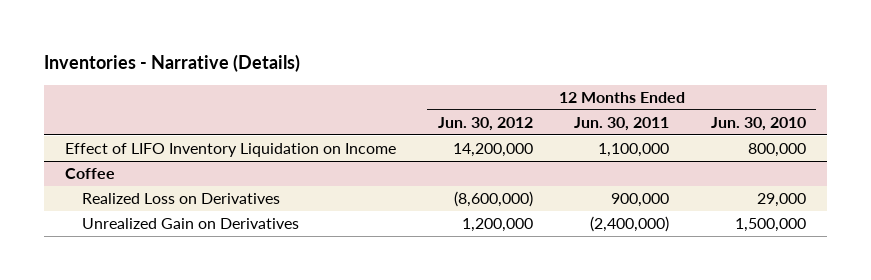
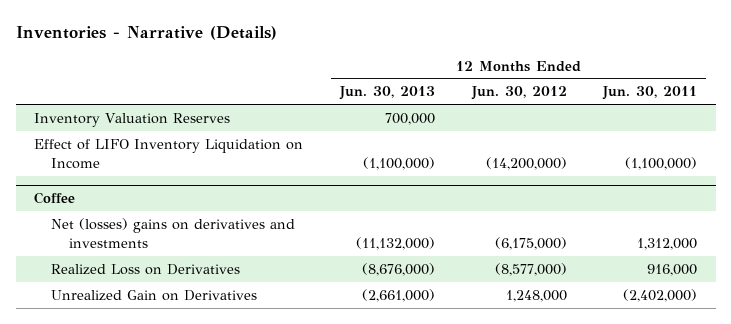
[710,116,806,131] Jun. 30, 2010 -> none
none -> [338,86,435,101] Jun. 30, 2013
none -> [34,112,231,127] Inventory Valuation Reserves
[452,143,533,158] 14,200,000 -> [485,156,567,170] (14,200,000)
[598,143,670,158] 1,100,000 -> [625,156,698,170] (1,100,000)
none -> [51,217,296,248] Net (losses) gains on derivatives and investments
[453,191,533,208] (8,600,000) -> [494,262,567,276] (8,577,000)
[611,193,670,208] 900,000 -> [647,263,698,276] 916,000
[461,218,533,233] 1,200,000 -> [505,289,567,302] 1,248,000
[590,216,670,233] (2,400,000) -> [623,288,698,302] (2,402,000)

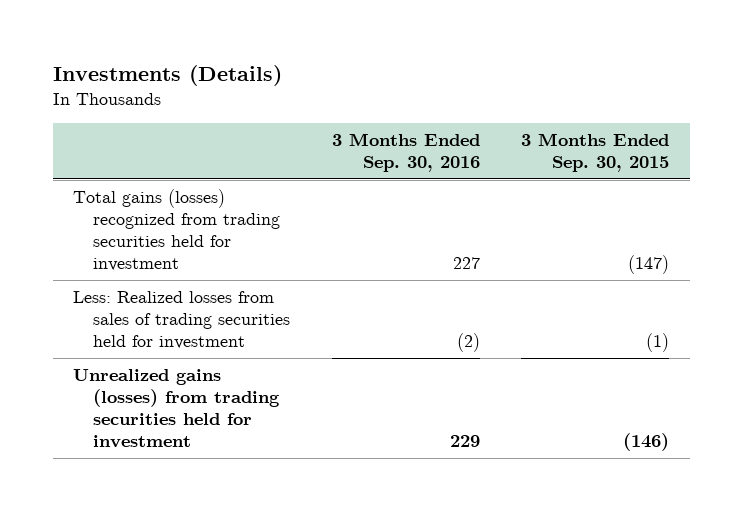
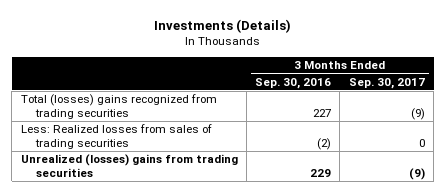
[521,133,670,173] 3 Months Ended Sep. 30, 2015 -> none
none -> [348,77,425,89] Sep. 30, 2017
[73,189,281,271] Total gains (losses) recognized from trading securities held for investment -> [20,94,217,119] Total (losses) gains recognized from trading securities
[73,291,291,350] Less: Realized losses from sales of trading securities held for investment -> [20,124,212,149] Less: Realized losses from sales of trading securities
[73,369,281,448] Unrealized gains (losses) from trading securities held for investment -> [20,154,238,177] Unrealized (losses) gains from trading securities

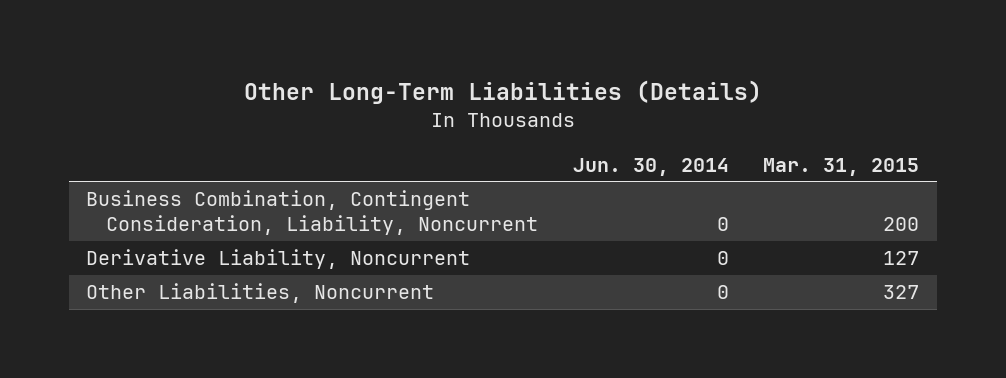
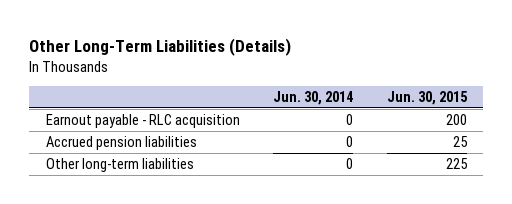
[763,157,920,176] Mar. 31, 2015 -> none
none -> [386,91,468,106] Jun. 30, 2015
[86,190,539,236] Business Combination, Contingent Consideration, Liability, Noncurrent -> [45,113,240,128] Earnout payable - RLC acquisition
[86,249,471,270] Derivative Liability, Noncurrent -> [45,135,197,150] Accrued pension liabilities
[86,283,435,304] Other Liabilities, Noncurrent -> [45,157,194,172] Other long-term liabilities

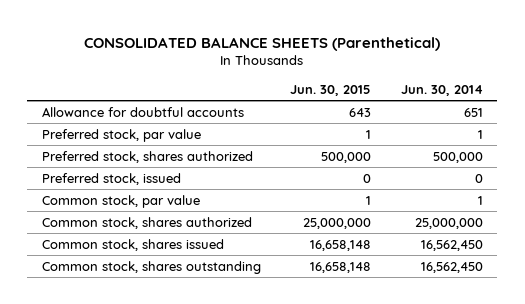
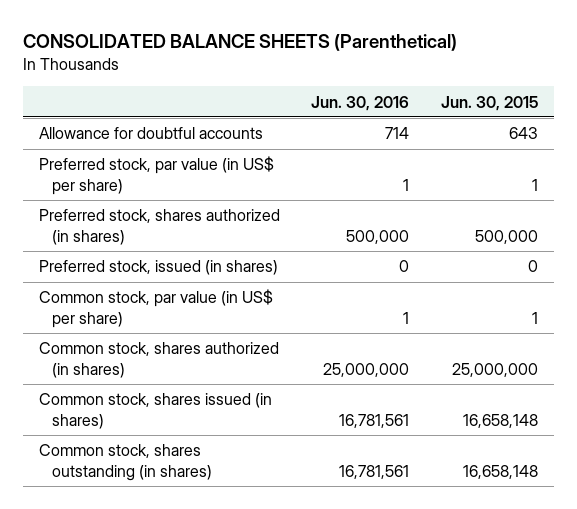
[400,85,483,97] Jun. 30, 2014 -> none
none -> [311,95,410,111] Jun. 30, 2016
[41,128,201,142] Preferred stock, par value -> [38,156,274,196] Preferred stock, par value (in US$ per share)
[41,150,253,163] Preferred stock, shares authorized -> [38,209,280,246] Preferred stock, shares authorized (in shares)
[41,172,181,185] Preferred stock, issued -> [38,260,278,276] Preferred stock, issued (in shares)
[41,194,200,208] Common stock, par value -> [38,289,273,329] Common stock, par value (in US$ per share)
[41,216,252,229] Common stock, shares authorized -> [38,342,279,379] Common stock, shares authorized (in shares)
[41,238,224,251] Common stock, shares issued -> [38,393,272,430] Common stock, shares issued (in shares)
[41,260,261,274] Common stock, shares outstanding -> [38,444,212,482] Common stock, shares outstanding (in shares)

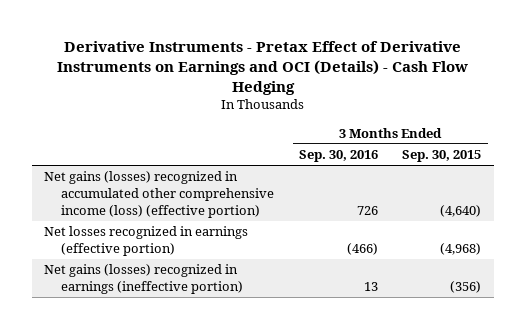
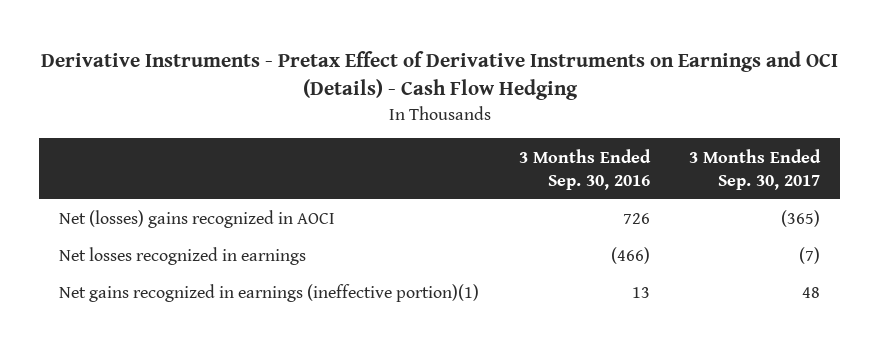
[402,150,482,163] Sep. 30, 2015 -> none
none -> [689,148,822,190] 3 Months Ended Sep. 30, 2017
[44,171,274,218] Net gains (losses) recognized in accumulated other comprehensive income (loss) (effective portion) -> [58,210,335,229] Net (losses) gains recognized in AOCI
[44,226,249,256] Net losses recognized in earnings (effective portion) -> [58,247,306,266] Net losses recognized in earnings
[44,264,243,294] Net gains (losses) recognized in earnings (ineffective portion) -> [58,284,479,303] Net gains recognized in earnings (ineffective portion)(1)

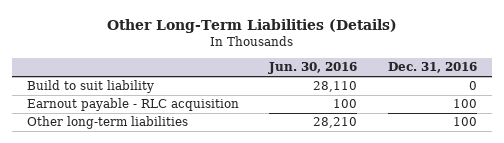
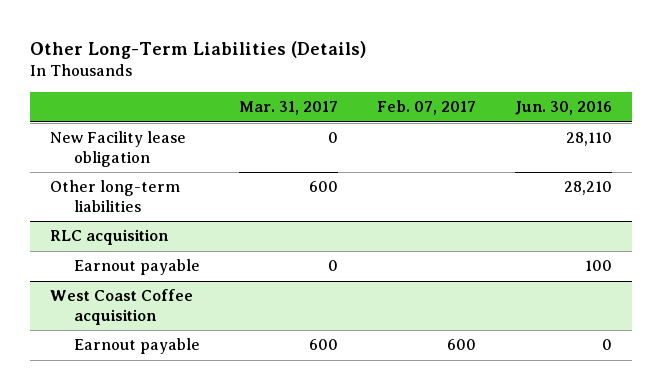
[387,62,477,74] Dec. 31, 2016 -> none
none -> [238,101,338,116] Mar. 31, 2017
none -> [377,100,477,116] Feb. 07, 2017
[26,98,239,112] Earnout payable - RLC acquisition -> none
[26,80,154,94] Build to suit liability -> [49,131,186,167] New Facility lease obligation
none -> [49,229,169,246] RLC acquisition
none -> [73,259,200,276] Earnout payable
none -> [49,289,193,325] West Coast Coffee acquisition
none -> [73,338,200,355] Earnout payable

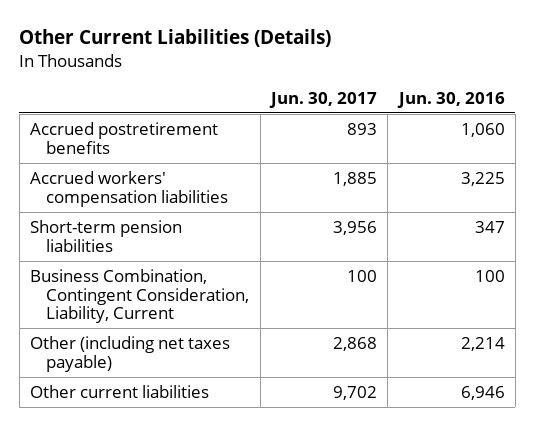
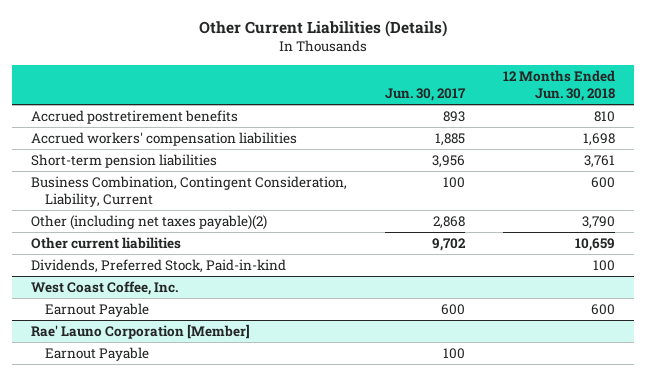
[396,91,505,108] Jun. 30, 2016 -> none
none -> [503,69,616,101] 12 Months Ended Jun. 30, 2018
[29,335,230,372] Other (including net taxes payable) -> [31,215,268,231] Other (including net taxes payable)(2)
none -> [31,259,287,274] Dividends, Preferred Stock, Paid-in-kind
none -> [31,281,179,296] West Coast Coffee, Inc.
none -> [45,303,150,318] Earnout Payable
none -> [31,324,251,340] Rae' Launo Corporation [Member]
none -> [45,347,150,362] Earnout Payable

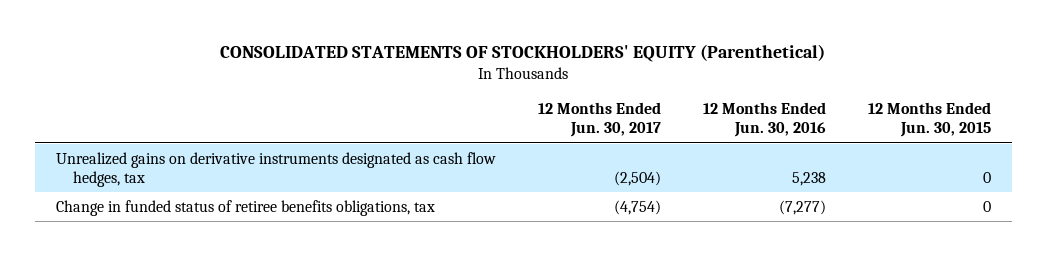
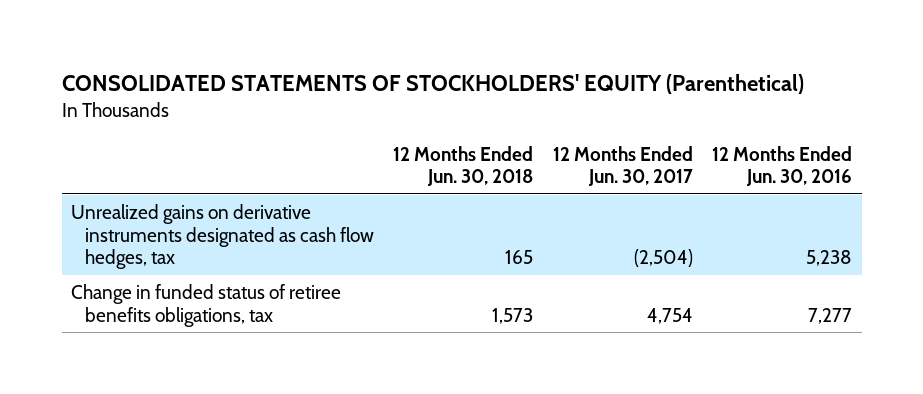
[867,101,991,138] 12 Months Ended Jun. 30, 2015 -> none
none -> [393,145,534,187] 12 Months Ended Jun. 30, 2018
[613,199,661,215] (4,754) -> [646,307,693,324] 4,754
[778,199,826,215] (7,277) -> [808,307,853,324] 7,277

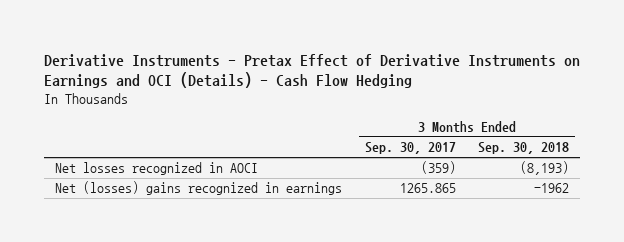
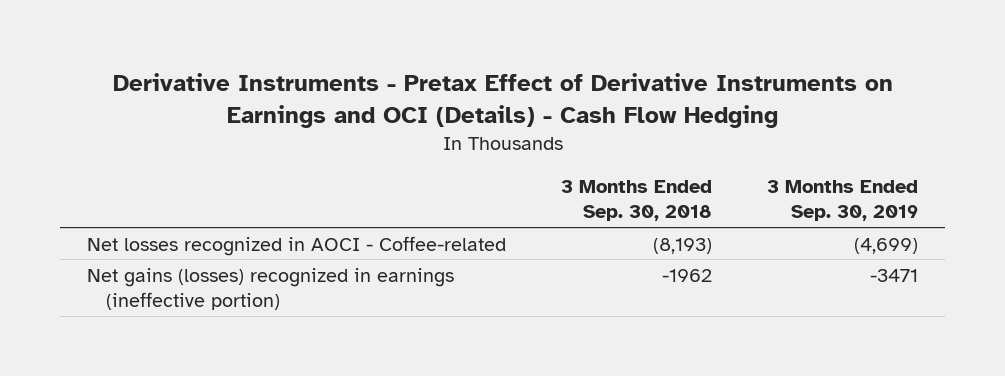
[364,142,456,155] Sep. 30, 2017 -> none
none -> [766,179,918,222] 3 Months Ended Sep. 30, 2019
[55,162,259,176] Net losses recognized in AOCI -> [87,235,507,256] Net losses recognized in AOCI - Coffee-related
[55,181,343,196] Net (losses) gains recognized in earnings -> [87,267,455,311] Net gains (losses) recognized in earnings (ineffective portion)

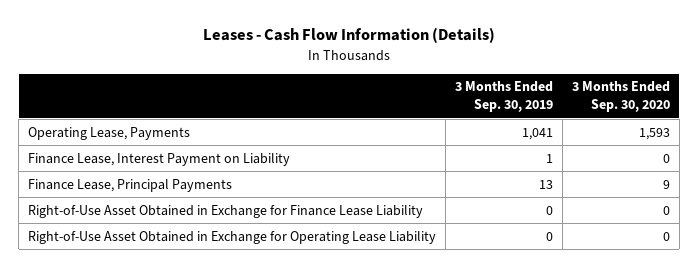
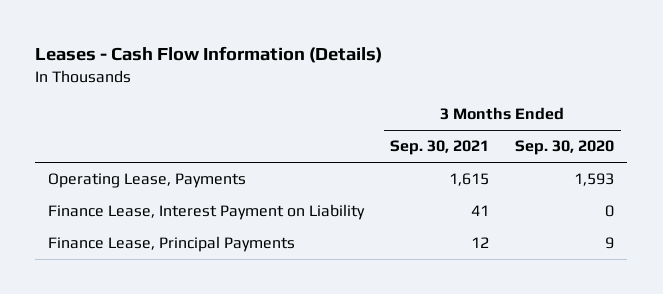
[454,81,553,113] 3 Months Ended Sep. 30, 2019 -> none
none -> [390,140,490,156] Sep. 30, 2021
[27,204,423,218] Right-of-Use Asset Obtained in Exchange for Finance Lease Liability -> none
[27,230,436,244] Right-of-Use Asset Obtained in Exchange for Operating Lease Liability -> none

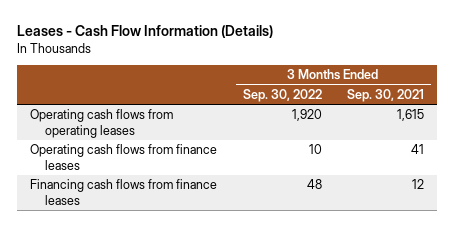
[515,140,615,156] Sep. 30, 2020 -> none
none -> [242,88,322,102] Sep. 30, 2022
[48,173,247,189] Operating Lease, Payments -> [29,109,173,138] Operating cash flows from operating leases
[48,204,366,221] Finance Lease, Interest Payment on Liability -> [29,144,217,170] Operating cash flows from finance leases
[48,236,296,253] Finance Lease, Principal Payments -> [29,179,217,205] Financing cash flows from finance leases

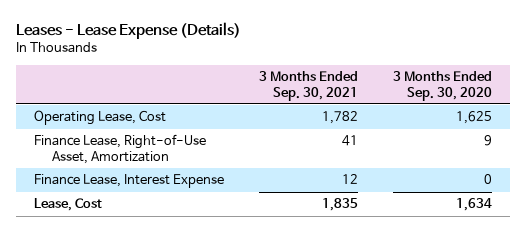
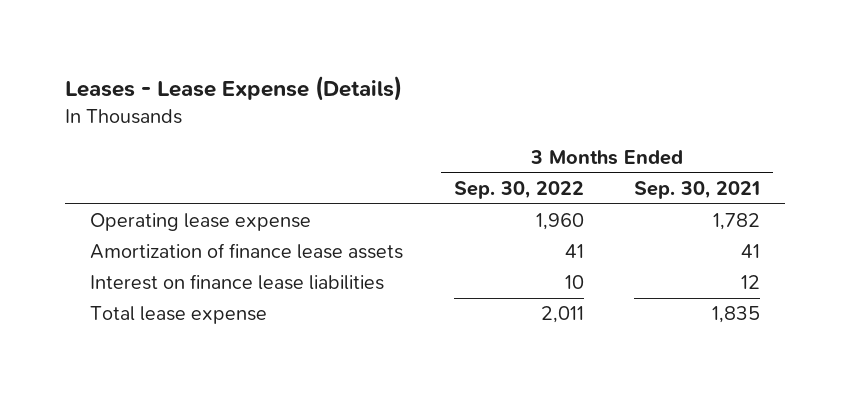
[393,70,493,101] 3 Months Ended Sep. 30, 2020 -> none
none -> [453,180,584,199] Sep. 30, 2022
[33,110,166,126] Operating Lease, Cost -> [90,213,312,232] Operating lease expense
[33,134,206,165] Finance Lease, Right-of-Use Asset, Amortization -> [90,243,404,260] Amortization of finance lease assets
[33,174,224,189] Finance Lease, Interest Expense -> [90,274,385,291] Interest on finance lease liabilities
[33,198,102,212] Lease, Cost -> [90,306,268,325] Total lease expense

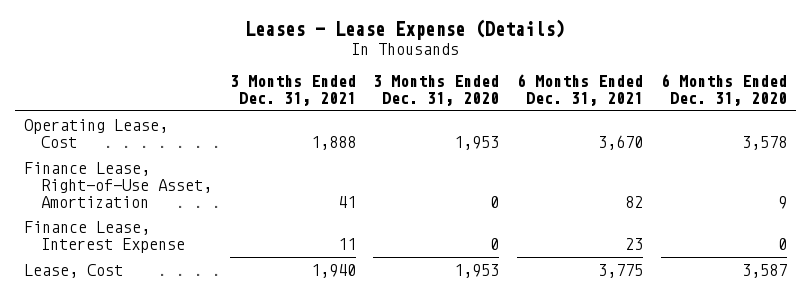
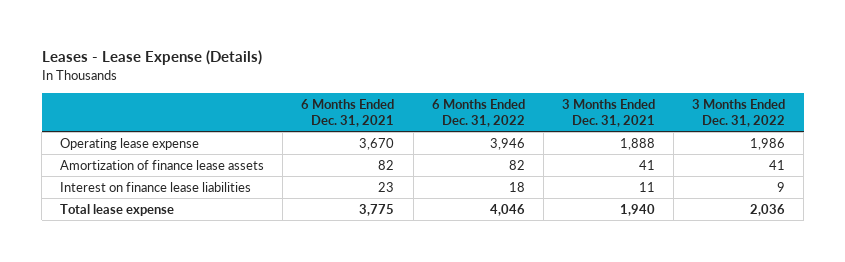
[373,75,500,107] 3 Months Ended Dec. 31, 2020 -> none
[660,74,787,107] 6 Months Ended Dec. 31, 2020 -> none
none -> [431,99,525,127] 6 Months Ended Dec. 31, 2022
none -> [692,99,786,127] 3 Months Ended Dec. 31, 2022
[24,119,169,148] Operating Lease, Cost -> [60,137,200,150] Operating lease expense
[24,162,212,208] Finance Lease, Right-of-Use Asset, Amortization -> [60,159,265,170] Amortization of finance lease assets
[24,221,185,253] Finance Lease, Interest Expense -> [60,181,252,192] Interest on finance lease liabilities
[24,264,124,279] Lease, Cost -> [60,203,175,216] Total lease expense

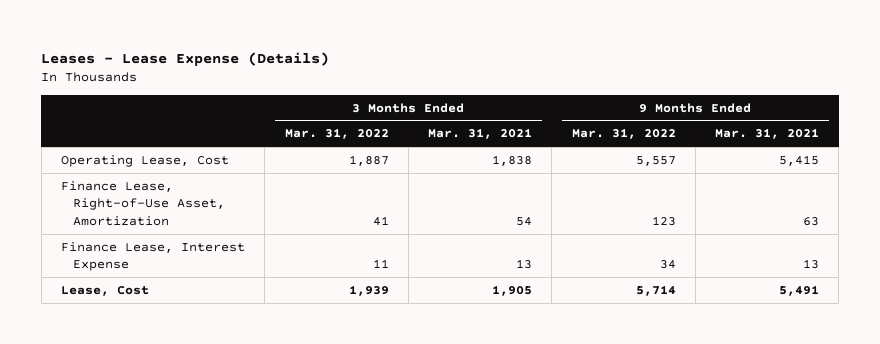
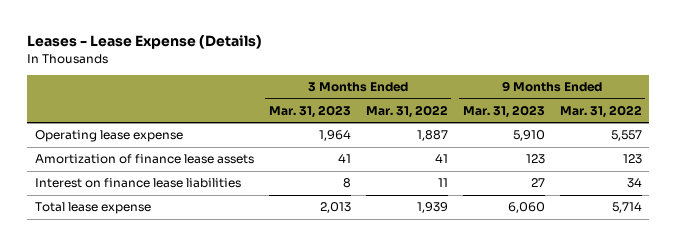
[428,128,533,140] Mar. 31, 2021 -> none
[714,128,819,140] Mar. 31, 2021 -> none
none -> [268,104,351,118] Mar. 31, 2023
none -> [462,104,545,118] Mar. 31, 2023
[61,154,230,167] Operating Lease, Cost -> [34,130,183,143] Operating lease expense
[61,180,226,227] Finance Lease, Right-of-Use Asset, Amortization -> [34,154,254,165] Amortization of finance lease assets
[61,241,246,272] Finance Lease, Interest Expense -> [34,178,241,189] Interest on finance lease liabilities
[61,285,150,296] Lease, Cost -> [34,202,151,215] Total lease expense

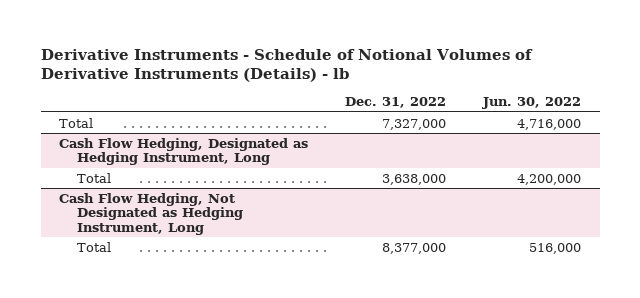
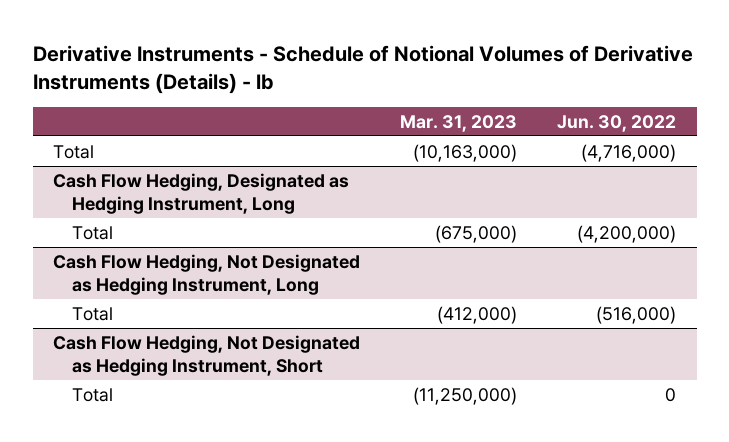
[345,97,447,109] Dec. 31, 2022 -> none
none -> [400,114,518,132] Mar. 31, 2023
[517,118,582,130] 4,716,000 -> [581,143,677,162] (4,716,000)
[517,173,582,185] 4,200,000 -> [577,224,677,243] (4,200,000)
[529,242,582,254] 516,000 -> [596,305,677,324] (516,000)
none -> [52,334,360,376] Cash Flow Hedging, Not Designated as Hedging Instrument, Short
none -> [71,387,113,402] Total

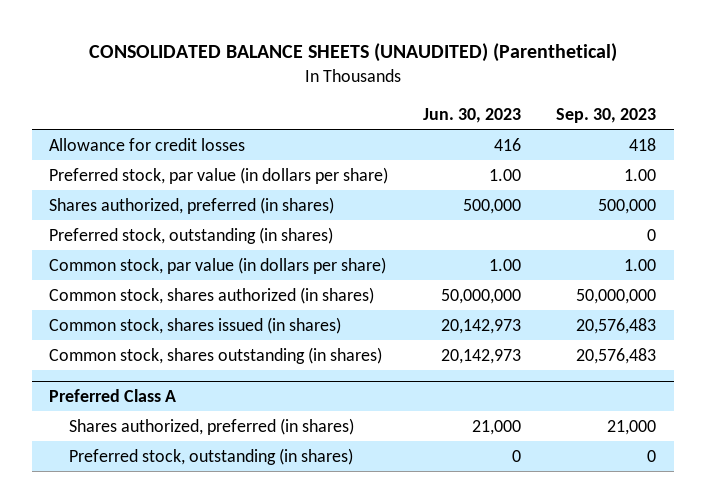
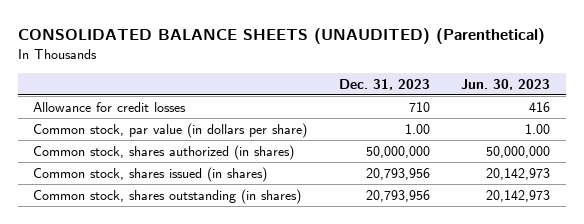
[556,107,657,123] Sep. 30, 2023 -> none
none -> [338,78,430,90] Dec. 31, 2023
[49,166,389,184] Preferred stock, par value (in dollars per share) -> none
[49,196,335,214] Shares authorized, preferred (in shares) -> none
[49,226,334,244] Preferred stock, outstanding (in shares) -> none
[49,388,177,402] Preferred Class A -> none
[68,417,354,435] Shares authorized, preferred (in shares) -> none
[68,447,353,465] Preferred stock, outstanding (in shares) -> none

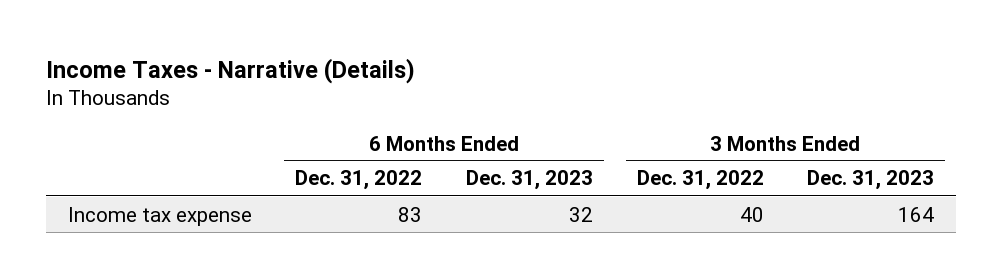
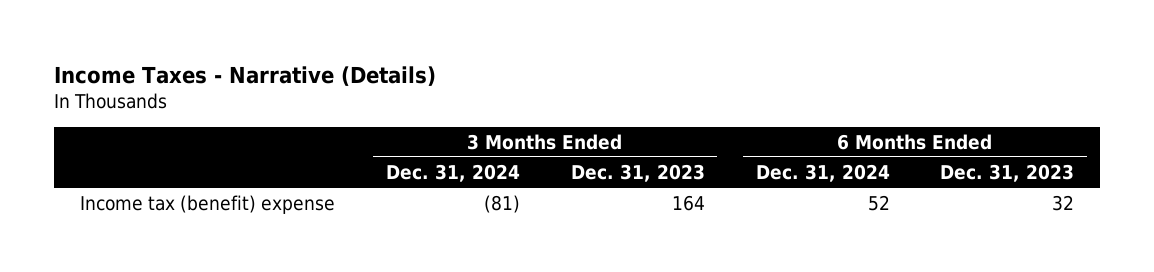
[295,170,423,191] Dec. 31, 2022 -> none
[636,170,764,191] Dec. 31, 2022 -> none
none -> [385,163,520,182] Dec. 31, 2024
none -> [755,163,890,182] Dec. 31, 2024
[67,206,252,226] Income tax expense -> [79,194,335,214] Income tax (benefit) expense

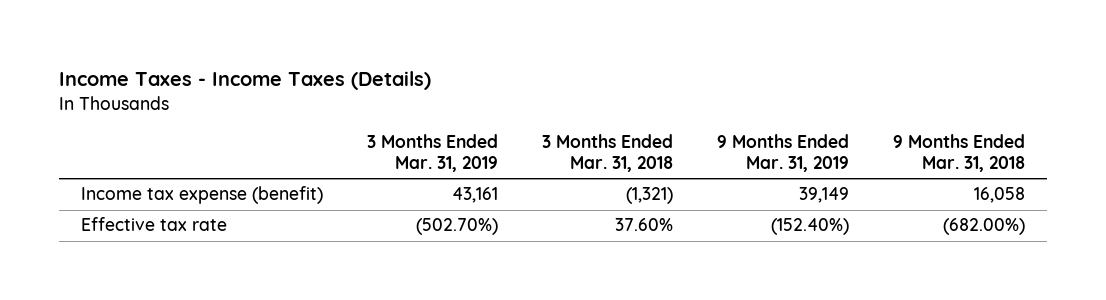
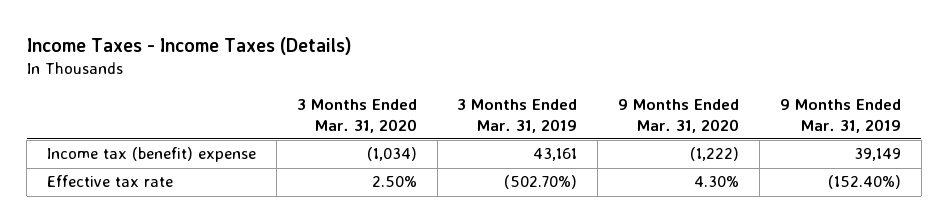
[542,134,674,173] 3 Months Ended Mar. 31, 2018 -> none
[893,134,1026,173] 9 Months Ended Mar. 31, 2018 -> none
none -> [296,99,417,133] 3 Months Ended Mar. 31, 2020
none -> [618,99,740,133] 9 Months Ended Mar. 31, 2020
[81,186,324,205] Income tax expense (benefit) -> [47,147,257,163] Income tax (benefit) expense

